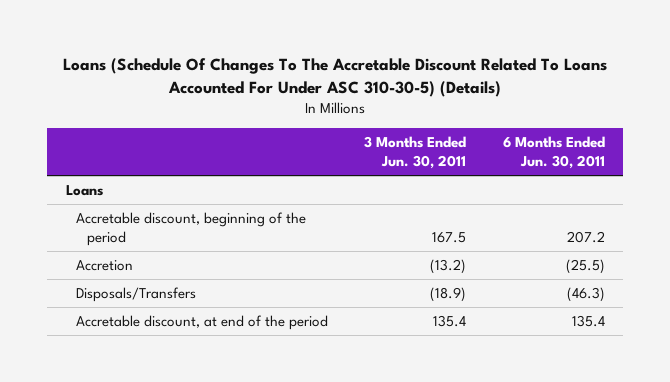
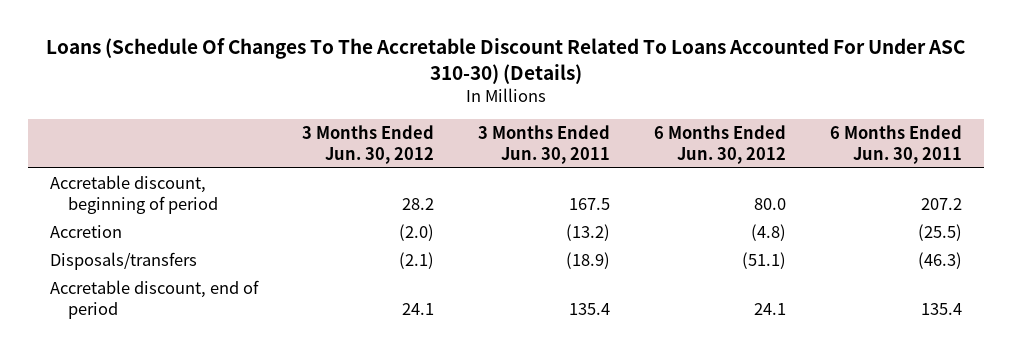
[63,58,608,98] Loans (Schedule Of Changes To The Accretable Discount Related To Loans Accounted For Under ASC 310-30-5) (Details) -> [45,37,965,84] Loans (Schedule Of Changes To The Accretable Discount Related To Loans Accounted For Under ASC 310-30) (Details)
none -> [301,124,434,165] 3 Months Ended Jun. 30, 2012
none -> [653,124,786,165] 6 Months Ended Jun. 30, 2012
[65,184,103,196] Loans -> none
[76,211,307,246] Accretable discount, beginning of the period -> [49,175,218,215] Accretable discount, beginning of period
[76,286,197,302] Disposals/Transfers -> [49,252,197,271] Disposals/transfers
[76,314,329,330] Accretable discount, at end of the period -> [49,280,259,320] Accretable discount, end of period

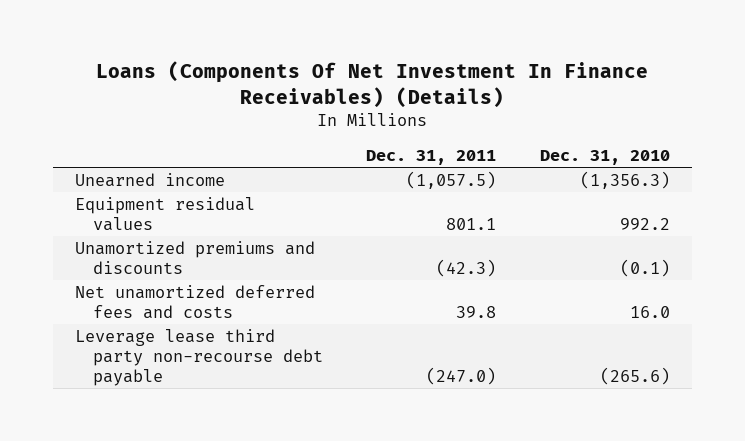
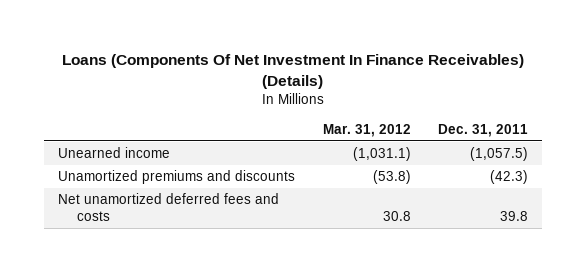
[540,149,671,165] Dec. 31, 2010 -> none
none -> [322,124,411,138] Mar. 31, 2012
[74,196,255,231] Equipment residual values -> none
[74,328,323,386] Leverage lease third party non-recourse debt payable -> none

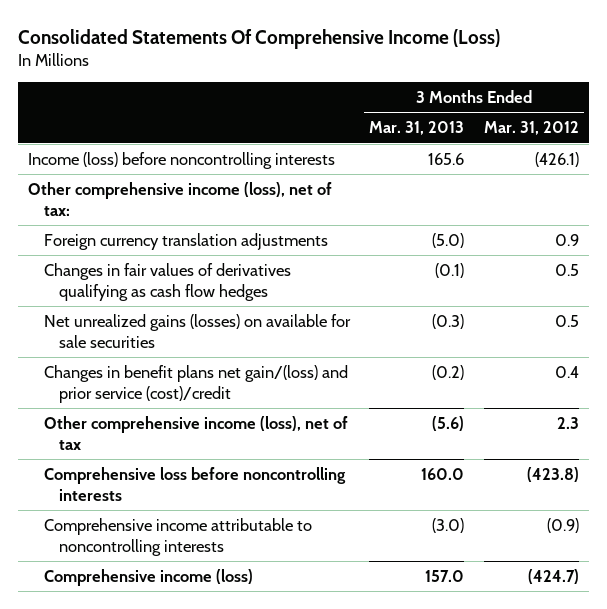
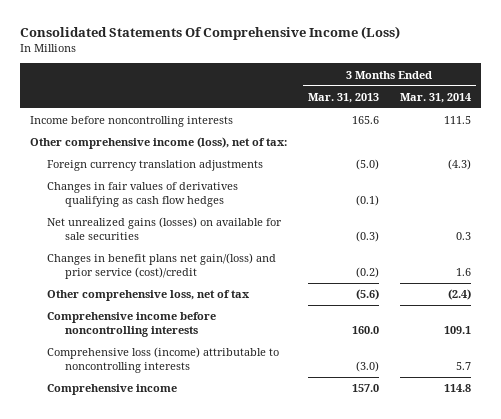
[484,121,580,136] Mar. 31, 2012 -> none
none -> [399,92,471,103] Mar. 31, 2014
[27,151,335,169] Income (loss) before noncontrolling interests -> [30,116,234,128] Income before noncontrolling interests
[43,415,348,450] Other comprehensive income (loss), net of tax -> [47,290,251,302] Other comprehensive loss, net of tax
[43,466,346,501] Comprehensive loss before noncontrolling interests -> [47,312,217,337] Comprehensive income before noncontrolling interests
[43,517,312,556] Comprehensive income attributable to noncontrolling interests -> [47,347,280,373] Comprehensive loss (income) attributable to noncontrolling interests
[43,568,253,586] Comprehensive income (loss) -> [47,384,178,396] Comprehensive income

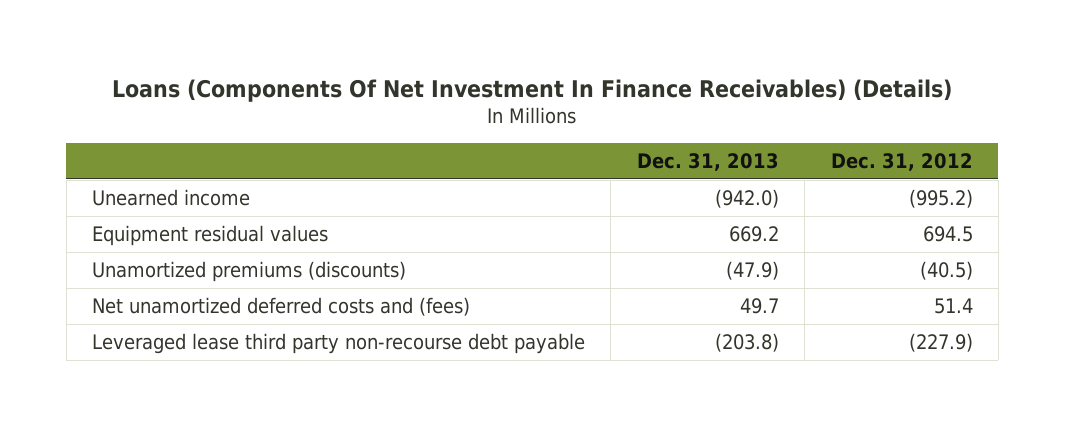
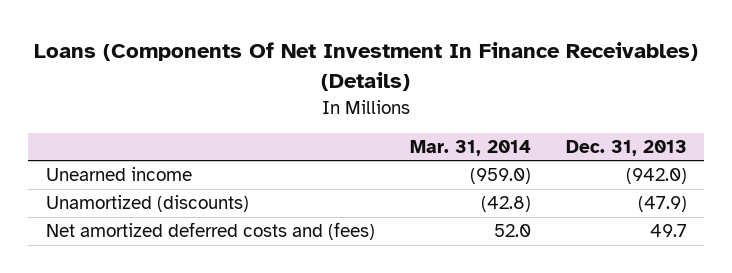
[830,152,973,171] Dec. 31, 2012 -> none
none -> [409,140,531,157] Mar. 31, 2014
[92,225,329,247] Equipment residual values -> none
[92,333,586,355] Leveraged lease third party non-recourse debt payable -> none
[92,261,407,283] Unamortized premiums (discounts) -> [45,195,249,213] Unamortized (discounts)
[92,297,471,317] Net unamortized deferred costs and (fees) -> [45,222,375,241] Net amortized deferred costs and (fees)

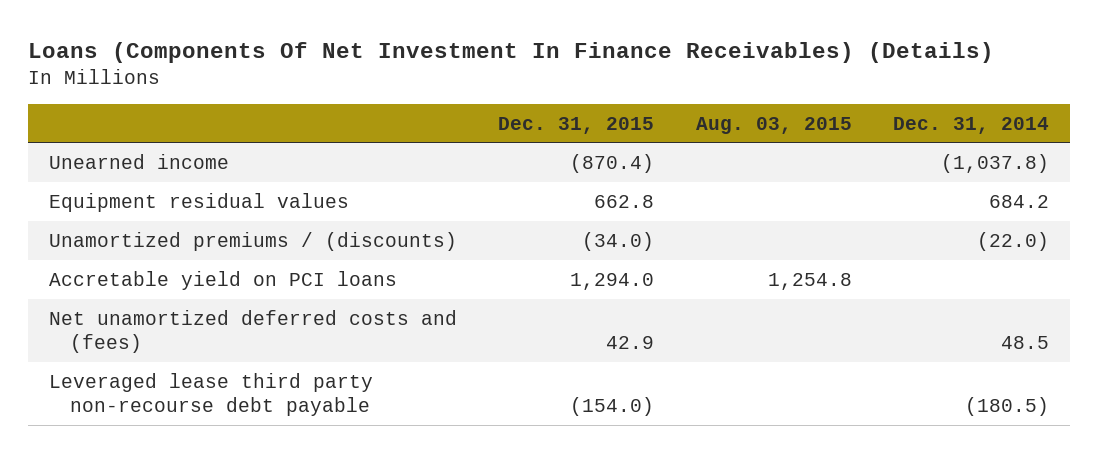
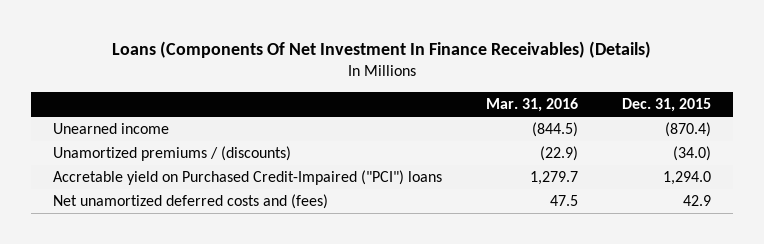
[695,116,852,134] Aug. 03, 2015 -> none
[893,116,1050,134] Dec. 31, 2014 -> none
none -> [485,98,578,113] Mar. 31, 2016
[48,192,349,212] Equipment residual values -> none
[48,270,397,290] Accretable yield on PCI loans -> [53,170,443,186] Accretable yield on Purchased Credit-Impaired ("PCI") loans
[48,372,373,417] Leveraged lease third party non-recourse debt payable -> none

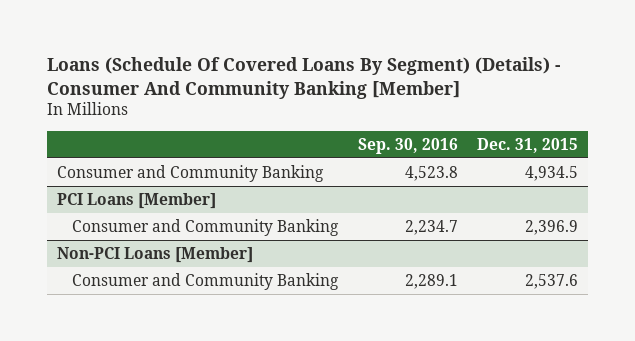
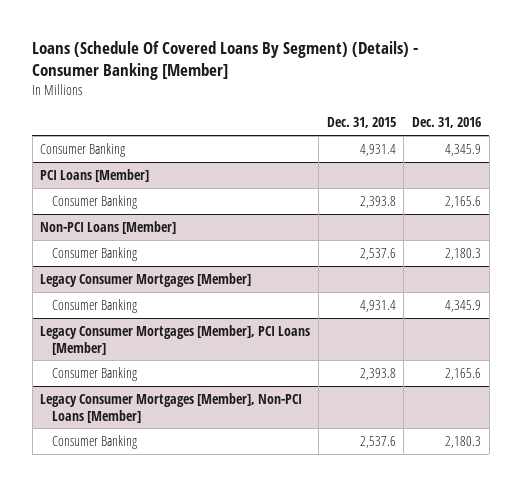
[46,56,560,99] Loans (Schedule Of Covered Loans By Segment) (Details) - Consumer And Community Banking [Member] -> [32,41,419,81] Loans (Schedule Of Covered Loans By Segment) (Details) - Consumer Banking [Member]
[357,137,458,154] Sep. 30, 2016 -> none
none -> [412,117,482,129] Dec. 31, 2016
[56,165,324,183] Consumer and Community Banking -> [40,142,126,157] Consumer Banking
[525,166,579,182] 4,934.5 -> [359,143,396,156] 4,931.4
[71,219,339,237] Consumer and Community Banking -> [52,194,138,209] Consumer Banking
[525,220,579,236] 2,396.9 -> [359,195,396,208] 2,393.8
[71,273,339,291] Consumer and Community Banking -> [52,246,138,261] Consumer Banking
none -> [40,272,252,287] Legacy Consumer Mortgages [Member]
none -> [52,298,138,313] Consumer Banking
none -> [40,324,311,355] Legacy Consumer Mortgages [Member], PCI Loans [Member]
none -> [52,366,138,381] Consumer Banking
none -> [40,392,303,423] Legacy Consumer Mortgages [Member], Non-PCI Loans [Member]
none -> [52,434,138,449] Consumer Banking

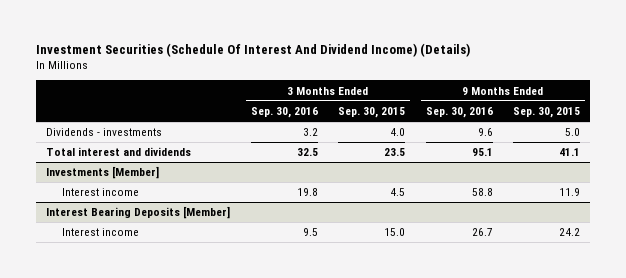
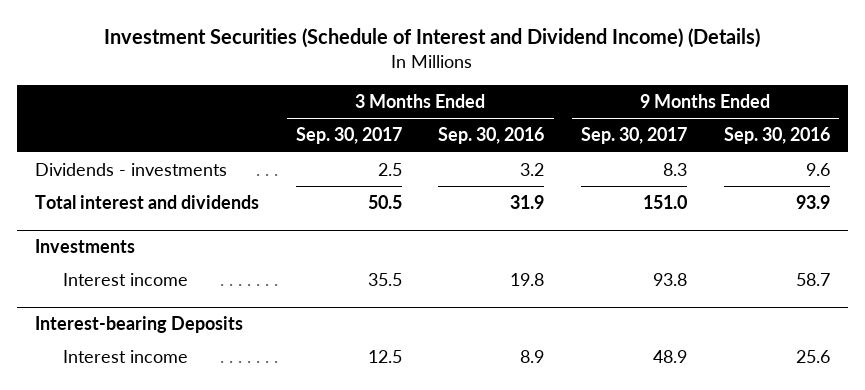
[36,42,471,57] Investment Securities (Schedule Of Interest And Dividend Income) (Details) -> [104,28,761,49] Investment Securities (Schedule of Interest and Dividend Income) (Details)
[338,106,406,118] Sep. 30, 2015 -> none
[513,106,581,118] Sep. 30, 2015 -> none
none -> [295,127,402,145] Sep. 30, 2017
none -> [581,127,688,145] Sep. 30, 2017
[296,148,318,157] 32.5 -> [510,194,545,209] 31.9
[471,148,493,157] 95.1 -> [795,194,830,209] 93.9
[46,166,160,180] Investments [Member] -> [35,239,136,254] Investments
[471,188,493,197] 58.8 -> [795,272,830,286] 58.7
[46,206,231,220] Interest Bearing Deposits [Member] -> [35,316,244,334] Interest-bearing Deposits
[302,228,318,237] 9.5 -> [520,349,545,363] 8.9
[471,228,493,237] 26.7 -> [795,349,830,363] 25.6

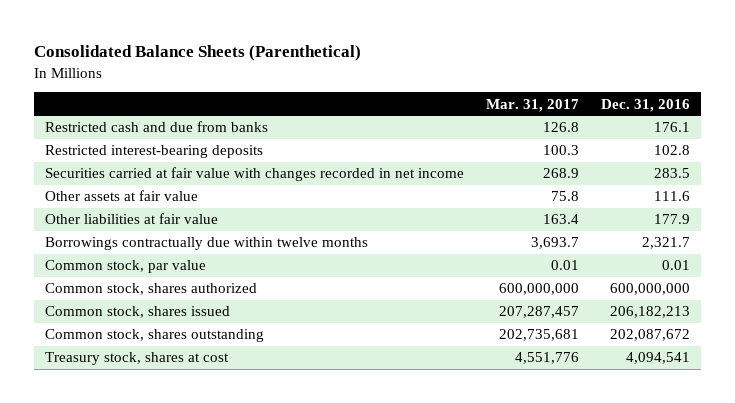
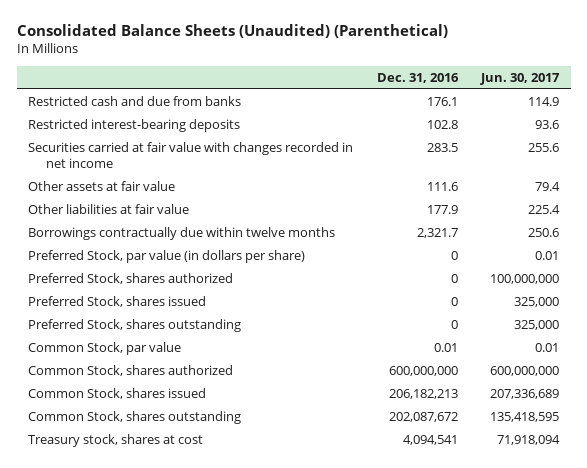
[34,45,362,62] Consolidated Balance Sheets (Parenthetical) -> [16,24,448,39] Consolidated Balance Sheets (Unaudited) (Parenthetical)
[486,98,580,112] Mar. 31, 2017 -> none
none -> [479,72,560,85] Jun. 30, 2017
none -> [28,249,306,263] Preferred Stock, par value (in dollars per share)
none -> [28,272,234,284] Preferred Stock, shares authorized
none -> [28,295,207,307] Preferred Stock, shares issued
none -> [28,318,242,332] Preferred Stock, shares outstanding
[45,260,207,274] Common stock, par value -> [28,341,182,355] Common Stock, par value
[45,283,258,296] Common stock, shares authorized -> [28,364,234,376] Common Stock, shares authorized
[45,306,231,319] Common stock, shares issued -> [28,387,207,399] Common Stock, shares issued
[45,329,265,343] Common stock, shares outstanding -> [28,410,242,424] Common Stock, shares outstanding

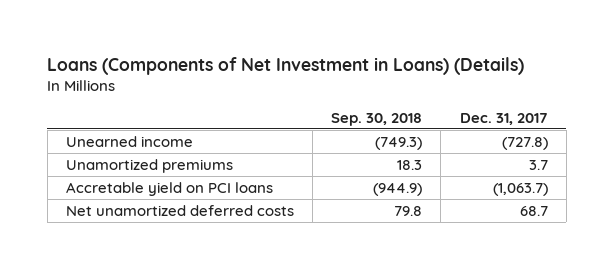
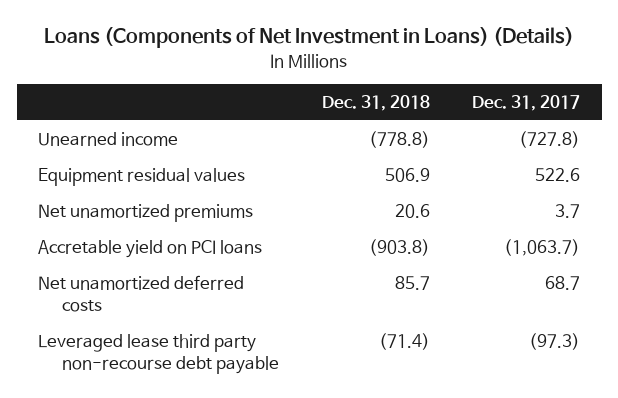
[331,112,423,126] Sep. 30, 2018 -> none
none -> [321,94,430,111] Dec. 31, 2018
none -> [38,168,246,187] Equipment residual values
[65,158,233,173] Unamortized premiums -> [38,204,254,223] Net unamortized premiums
none -> [38,334,279,375] Leveraged lease third party non-recourse debt payable

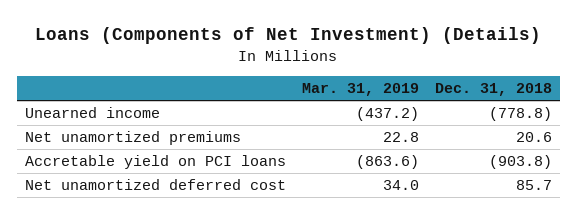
[44,27,575,49] Loans (Components of Net Investment in Loans) (Details) -> [35,27,542,45] Loans (Components of Net Investment) (Details)
[472,94,581,111] Dec. 31, 2017 -> none
none -> [301,83,419,97] Mar. 31, 2019
[38,168,246,187] Equipment residual values -> none
[38,334,279,375] Leveraged lease third party non-recourse debt payable -> none
[38,275,245,313] Net unamortized deferred costs -> [24,179,286,191] Net unamortized deferred cost

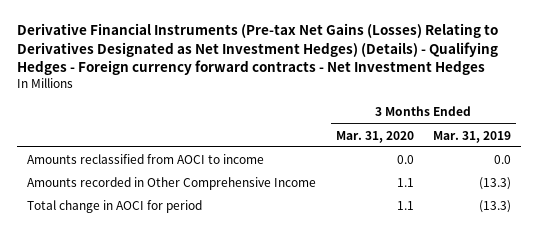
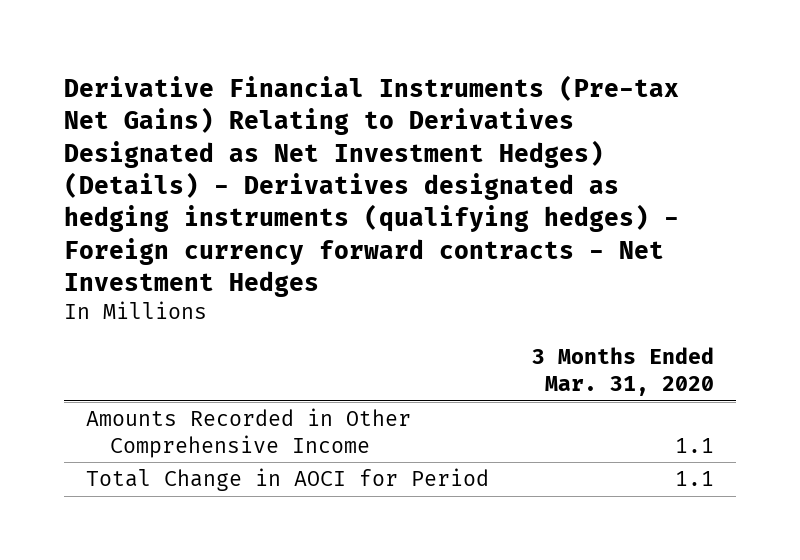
[17,23,499,76] Derivative Financial Instruments (Pre-tax Net Gains (Losses) Relating to Derivatives Designated as Net Investment Hedges) (Details) - Qualifying Hedges - Foreign currency forward contracts - Net Investment Hedges -> [64,74,680,298] Derivative Financial Instruments (Pre-tax Net Gains) Relating to Derivatives Designated as Net Investment Hedges) (Details) - Derivatives designated as hedging instruments (qualifying hedges) - Foreign currency forward contracts - Net Investment Hedges
[433,130,512,143] Mar. 31, 2019 -> none
[26,154,264,165] Amounts reclassified from AOCI to income -> none
[26,177,316,191] Amounts recorded in Other Comprehensive Income -> [85,408,411,458] Amounts Recorded in Other Comprehensive Income
[26,200,202,214] Total change in AOCI for period -> [85,468,489,492] Total Change in AOCI for Period

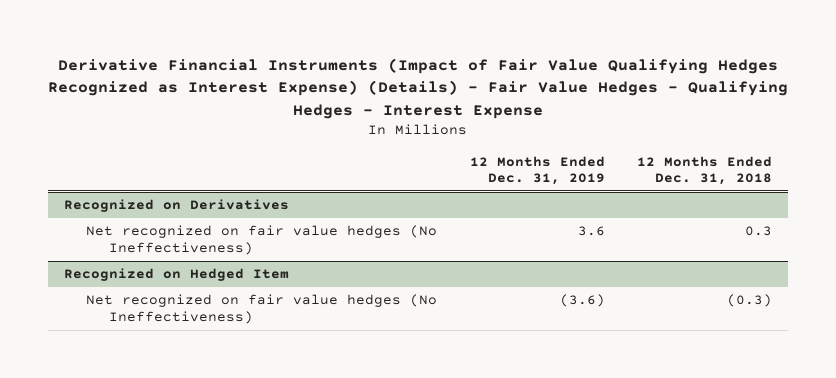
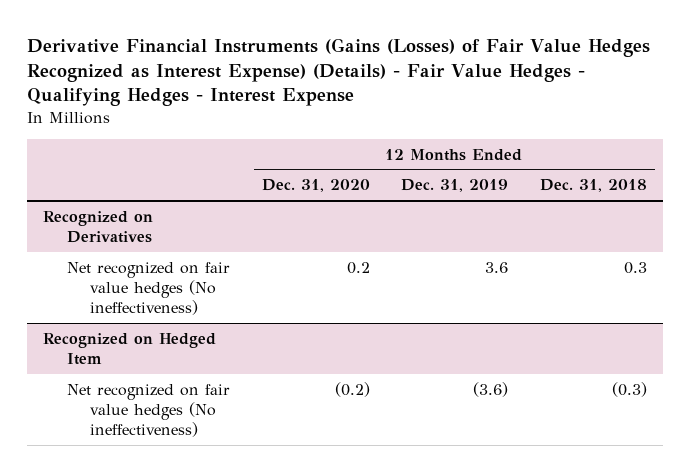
[47,57,788,119] Derivative Financial Instruments (Impact of Fair Value Qualifying Hedges Recognized as Interest Expense) (Details) - Fair Value Hedges - Qualifying Hedges - Interest Expense -> [26,37,650,107] Derivative Financial Instruments (Gains (Losses) of Fair Value Hedges Recognized as Interest Expense) (Details) - Fair Value Hedges - Qualifying Hedges - Interest Expense
none -> [261,179,370,193] Dec. 31, 2020
[86,225,438,255] Net recognized on fair value hedges (No Ineffectiveness) -> [66,261,230,316] Net recognized on fair value hedges (No ineffectiveness)
[86,294,438,324] Net recognized on fair value hedges (No Ineffectiveness) -> [66,383,230,438] Net recognized on fair value hedges (No ineffectiveness)

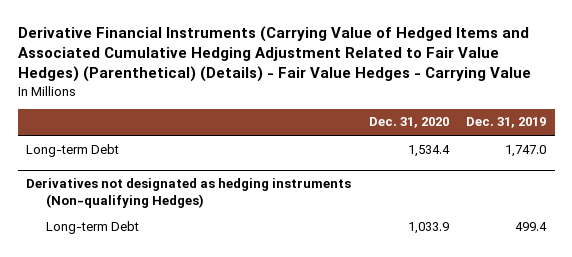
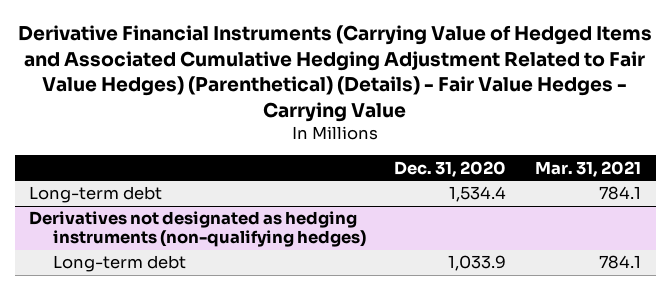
[465,117,546,129] Dec. 31, 2019 -> none
none -> [535,160,642,177] Mar. 31, 2021
[26,143,120,157] Long-term Debt -> [29,186,163,204] Long-term debt
[26,178,352,208] Derivatives not designated as hedging instruments (Non-qualifying Hedges) -> [29,211,366,248] Derivatives not designated as hedging instruments (non-qualifying hedges)
[45,220,139,234] Long-term Debt -> [52,255,186,273] Long-term debt

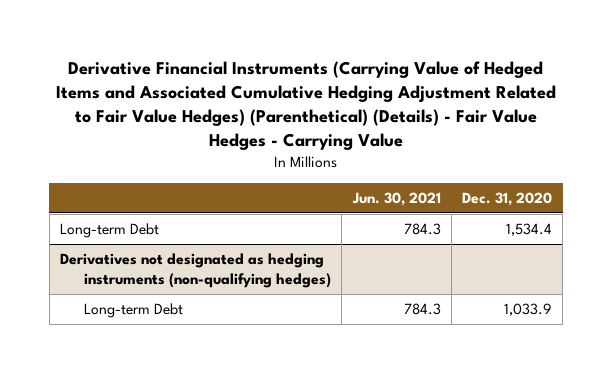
[535,160,642,177] Mar. 31, 2021 -> none
none -> [351,191,441,206] Jun. 30, 2021
[29,186,163,204] Long-term debt -> [60,223,160,239] Long-term Debt
[52,255,186,273] Long-term debt -> [84,303,184,319] Long-term Debt

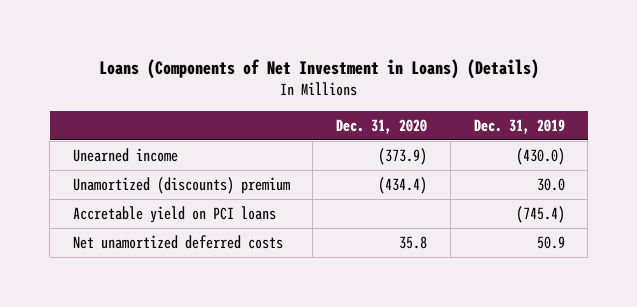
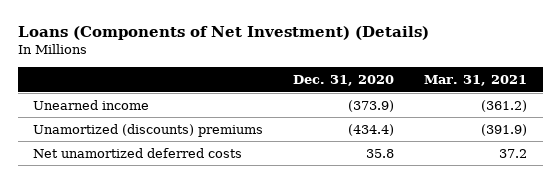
[98,59,539,80] Loans (Components of Net Investment in Loans) (Details) -> [17,26,429,41] Loans (Components of Net Investment) (Details)
[473,118,565,134] Dec. 31, 2019 -> none
none -> [424,74,528,86] Mar. 31, 2021
[72,205,276,223] Accretable yield on PCI loans -> none
[72,176,290,194] Unamortized (discounts) premium -> [32,123,263,137] Unamortized (discounts) premiums

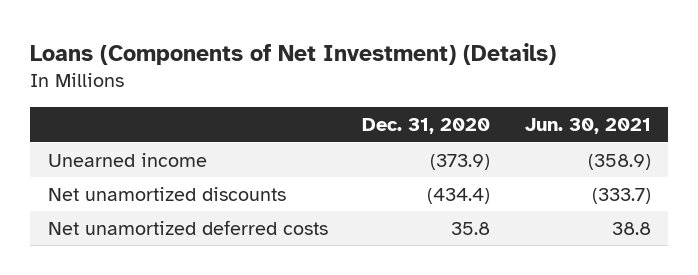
[424,74,528,86] Mar. 31, 2021 -> none
none -> [524,117,651,134] Jun. 30, 2021
[32,123,263,137] Unamortized (discounts) premiums -> [47,186,286,201] Net unamortized discounts

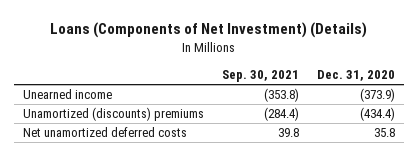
[524,117,651,134] Jun. 30, 2021 -> none
none -> [221,69,299,82] Sep. 30, 2021
[47,186,286,201] Net unamortized discounts -> [23,107,205,122] Unamortized (discounts) premiums

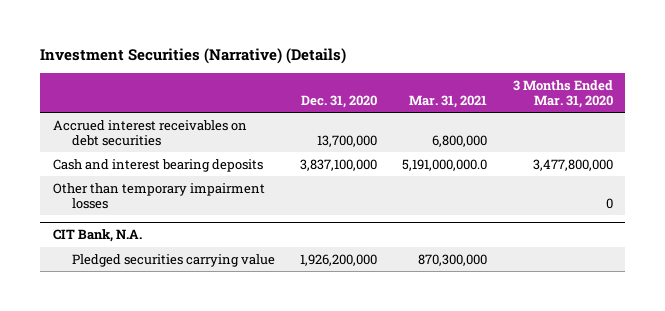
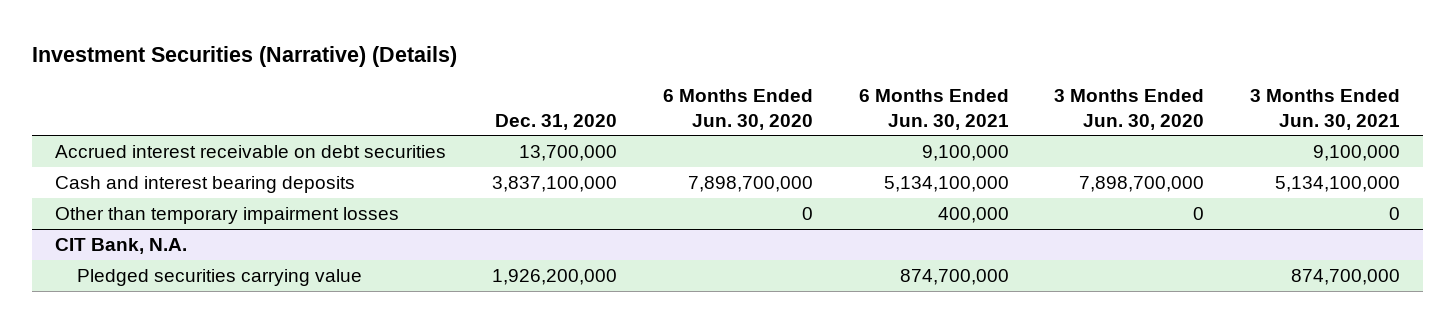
[409,94,488,108] Mar. 31, 2021 -> none
[512,79,613,108] 3 Months Ended Mar. 31, 2020 -> none
none -> [662,89,813,130] 6 Months Ended Jun. 30, 2020
none -> [858,89,1009,130] 6 Months Ended Jun. 30, 2021
none -> [1054,89,1205,130] 3 Months Ended Jun. 30, 2020
none -> [1250,89,1401,130] 3 Months Ended Jun. 30, 2021
[52,119,247,146] Accrued interest receivables on debt securities -> [55,144,447,158] Accrued interest receivable on debt securities

